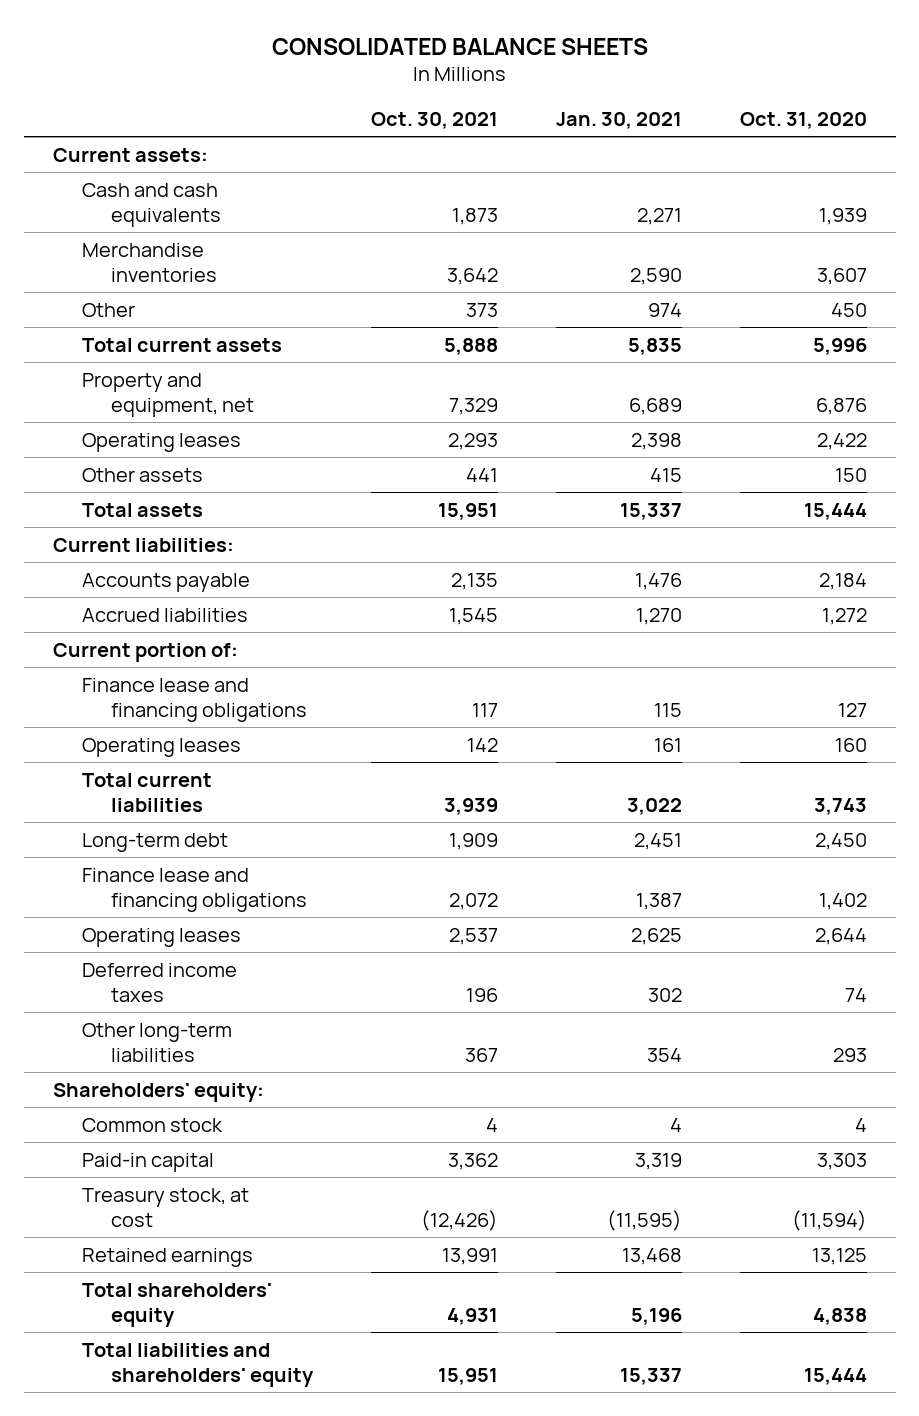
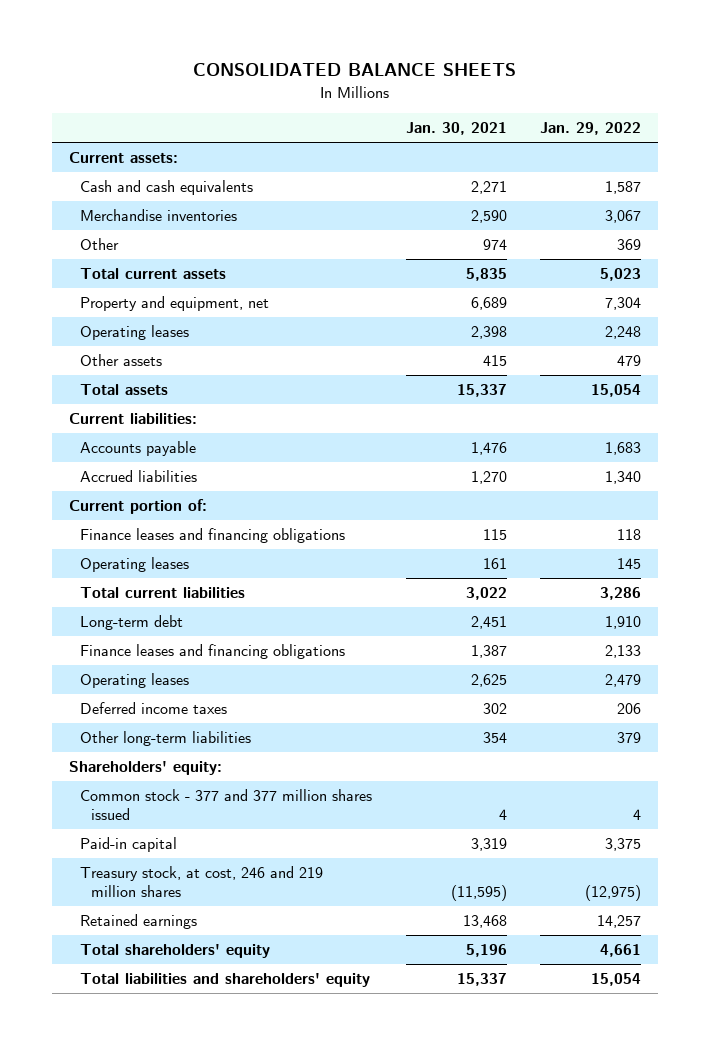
[371,112,499,130] Oct. 30, 2021 -> none
[739,112,867,130] Oct. 31, 2020 -> none
none -> [540,122,642,136] Jan. 29, 2022
[81,677,308,723] Finance lease and financing obligations -> [79,528,345,544] Finance leases and financing obligations
[81,867,308,913] Finance lease and financing obligations -> [79,644,345,660] Finance leases and financing obligations
[81,1117,223,1132] Common stock -> [79,789,372,820] Common stock - 377 and 377 million shares issued
[81,1187,249,1228] Treasury stock, at cost -> [79,866,323,897] Treasury stock, at cost, 246 and 219 million shares

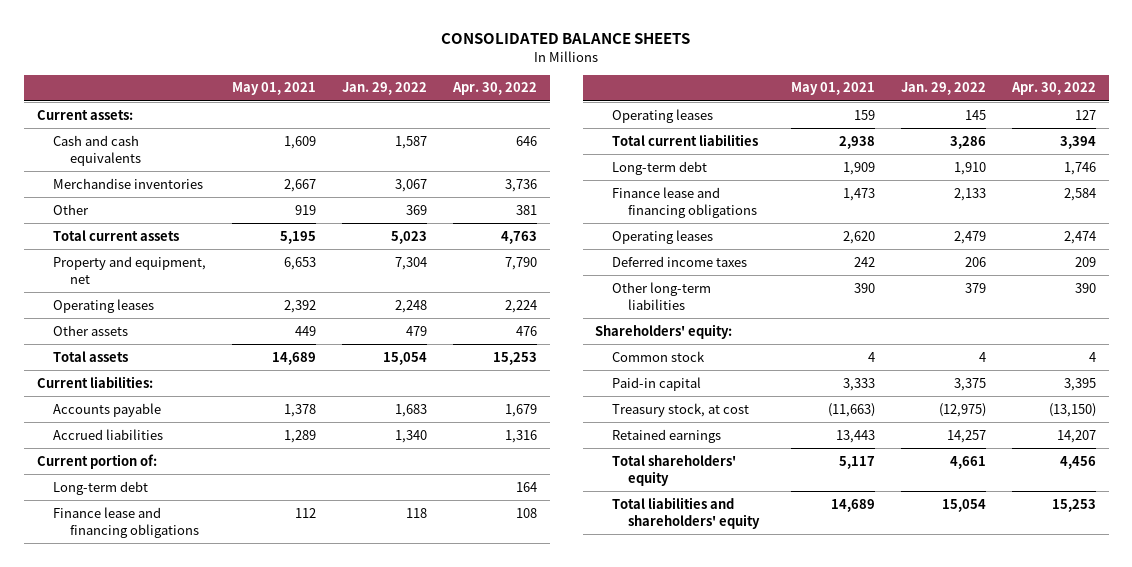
[405,122,507,136] Jan. 30, 2021 -> none
none -> [232,82,317,96] May 01, 2021
none -> [451,82,537,96] Apr. 30, 2022
none -> [53,480,149,495] Long-term debt
[79,528,345,544] Finance leases and financing obligations -> [53,506,199,538] Finance lease and financing obligations
[79,644,345,660] Finance leases and financing obligations -> [611,186,758,218] Finance lease and financing obligations
[79,789,372,820] Common stock - 377 and 377 million shares issued -> [611,350,705,362] Common stock
[79,866,323,897] Treasury stock, at cost, 246 and 219 million shares -> [611,402,749,417] Treasury stock, at cost

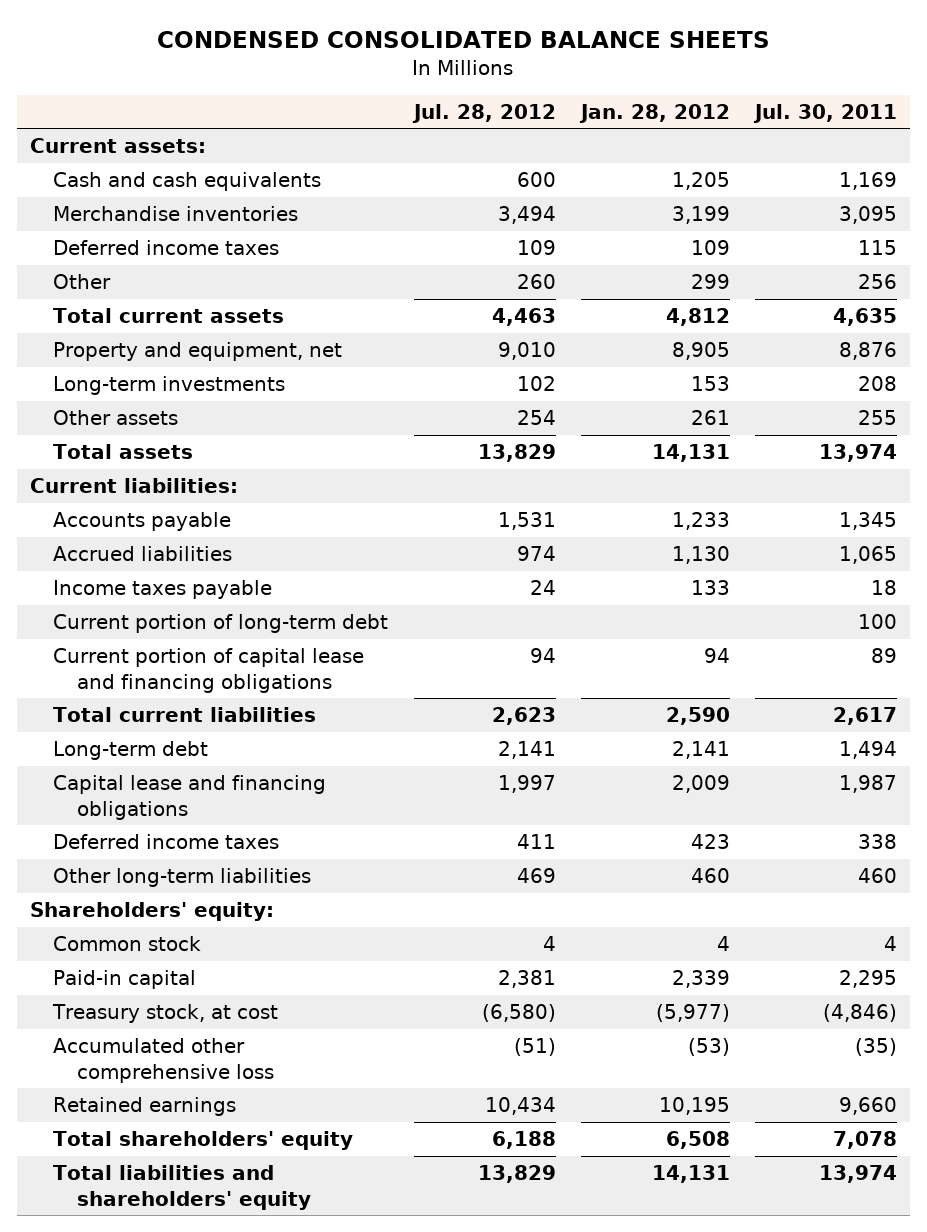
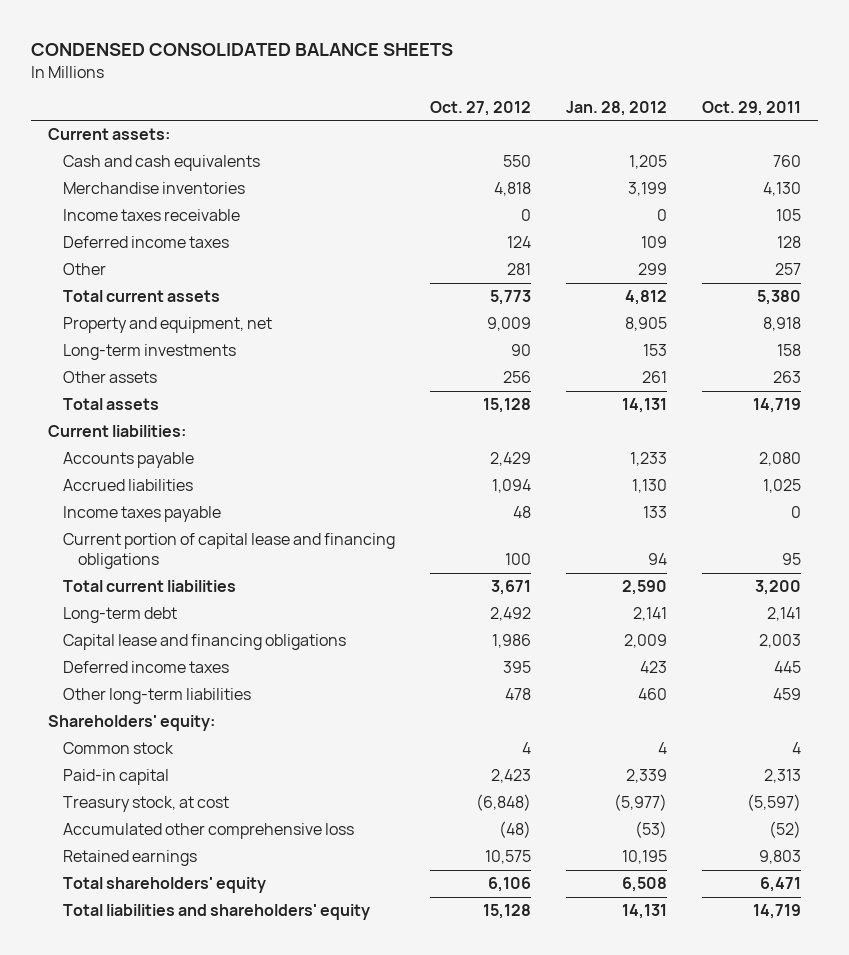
[411,104,556,124] Jul. 28, 2012 -> none
[753,104,898,124] Jul. 30, 2011 -> none
none -> [430,100,532,116] Oct. 27, 2012
none -> [701,100,801,116] Oct. 29, 2011
none -> [63,209,241,222] Income taxes receivable
[53,614,389,634] Current portion of long-term debt -> none

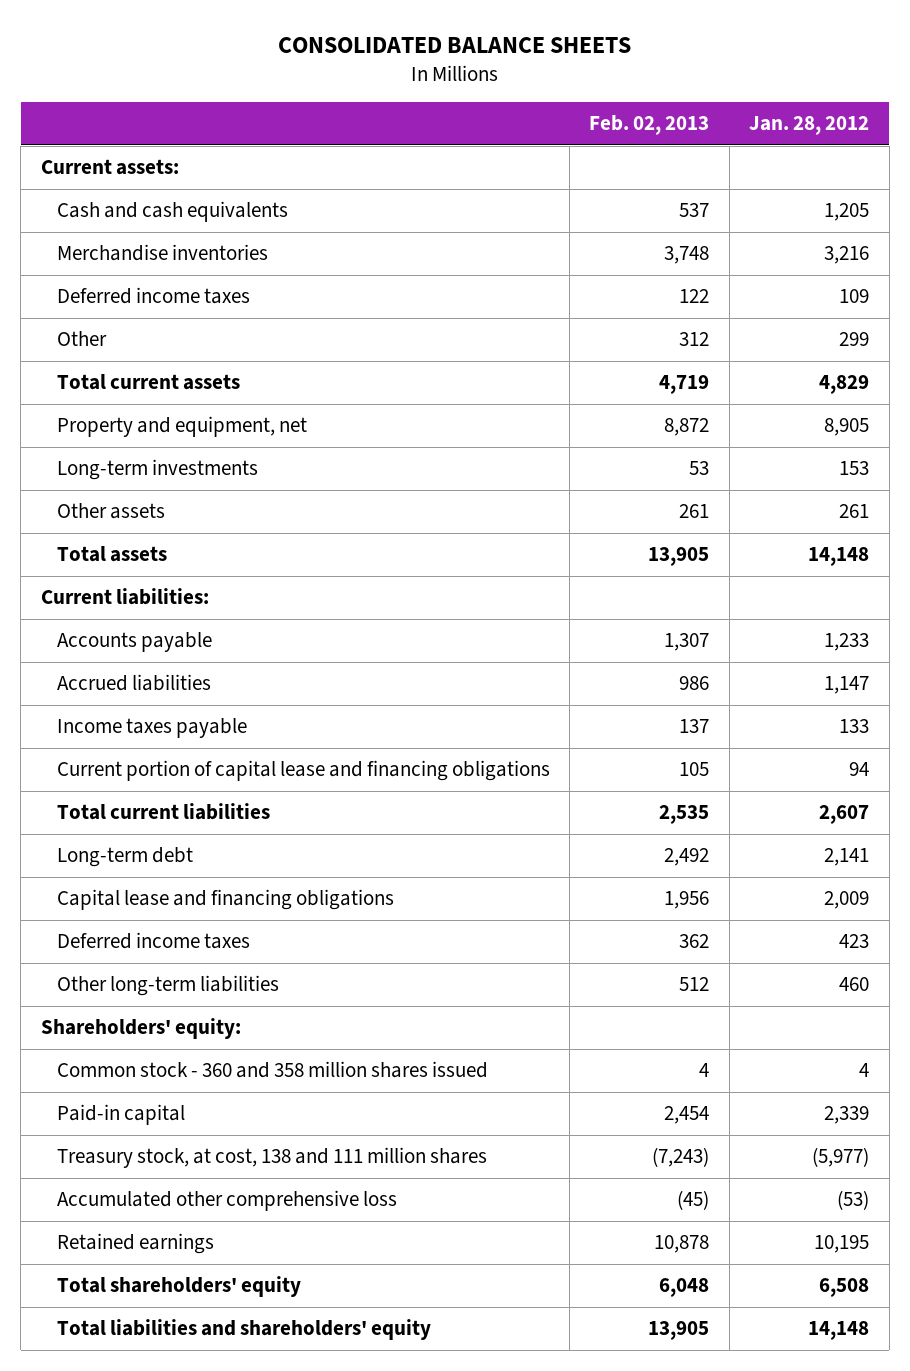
[31,43,454,57] CONDENSED CONSOLIDATED BALANCE SHEETS -> [277,37,631,54] CONSOLIDATED BALANCE SHEETS
[430,100,532,116] Oct. 27, 2012 -> none
[701,100,801,116] Oct. 29, 2011 -> none
none -> [589,115,710,136] Feb. 02, 2013
[63,209,241,222] Income taxes receivable -> none
[627,182,667,197] 3,199 -> [824,246,870,265] 3,216
[624,290,667,306] 4,812 -> [819,375,870,395] 4,829
[621,398,667,414] 14,131 -> [808,547,870,567] 14,148
[631,479,667,494] 1,130 -> [824,676,870,695] 1,147
[621,580,667,596] 2,590 -> [819,805,870,825] 2,607
[63,742,175,755] Common stock -> [56,1061,488,1079] Common stock - 360 and 358 million shares issued
[63,796,230,813] Treasury stock, at cost -> [56,1147,487,1169] Treasury stock, at cost, 138 and 111 million shares
[621,904,667,920] 14,131 -> [808,1321,870,1341] 14,148

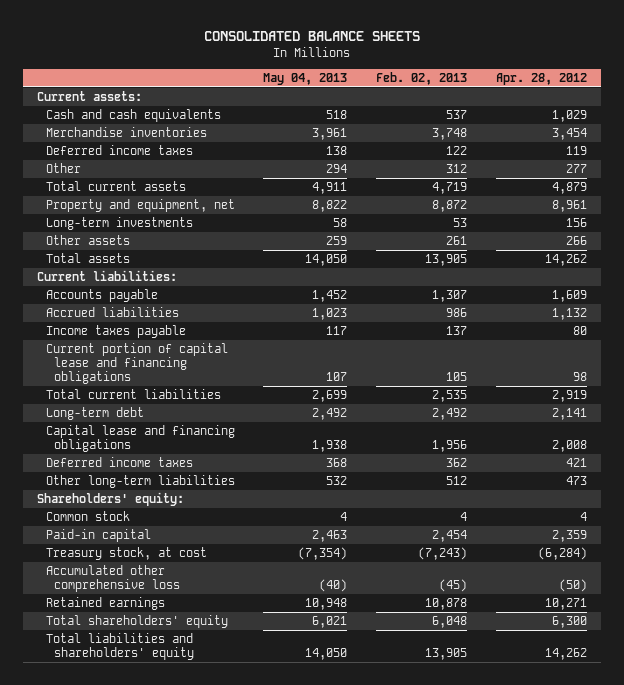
[749,116,870,136] Jan. 28, 2012 -> none
none -> [263,73,348,86] May 04, 2013
none -> [495,73,587,86] Apr. 28, 2012
[56,1061,488,1079] Common stock - 360 and 358 million shares issued -> [45,511,130,522] Common stock
[56,1147,487,1169] Treasury stock, at cost, 138 and 111 million shares -> [45,547,207,561] Treasury stock, at cost

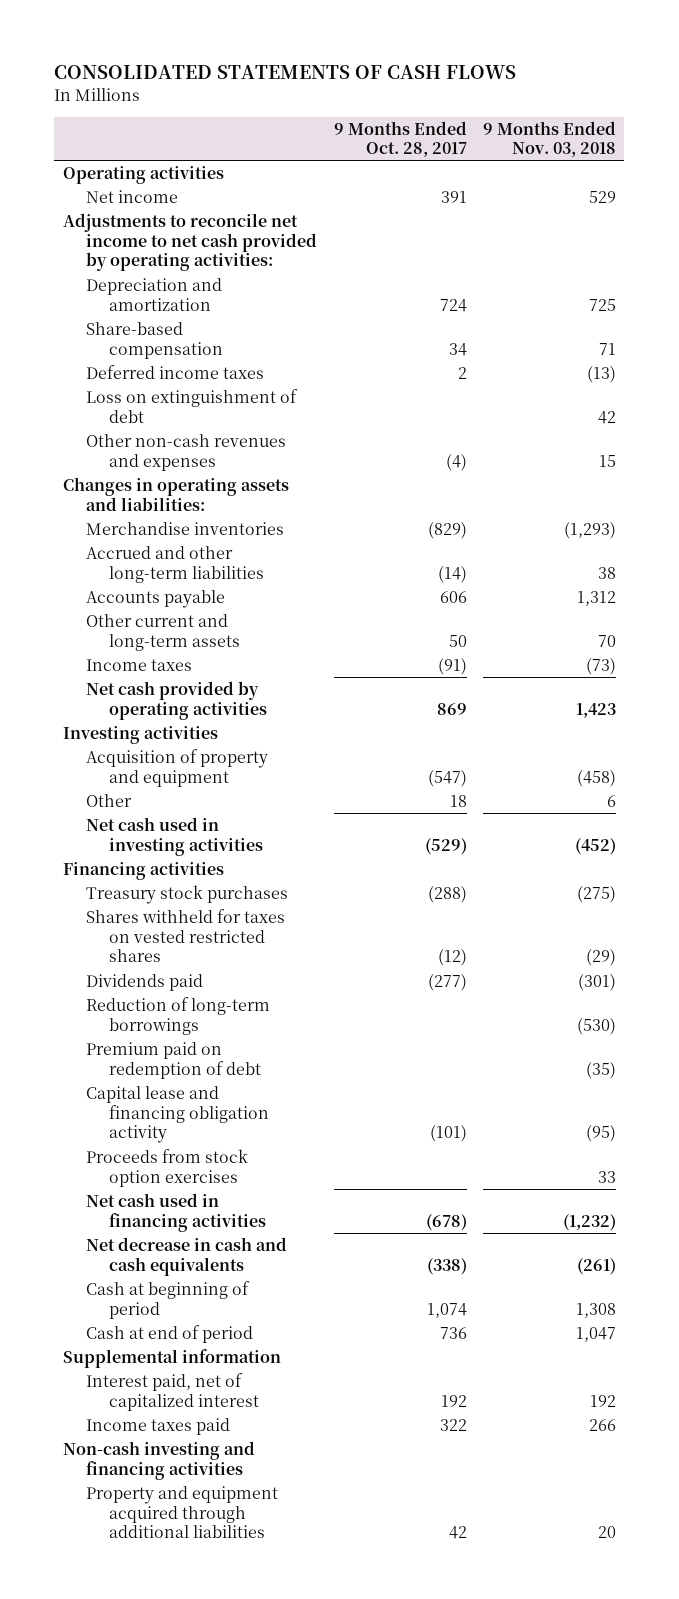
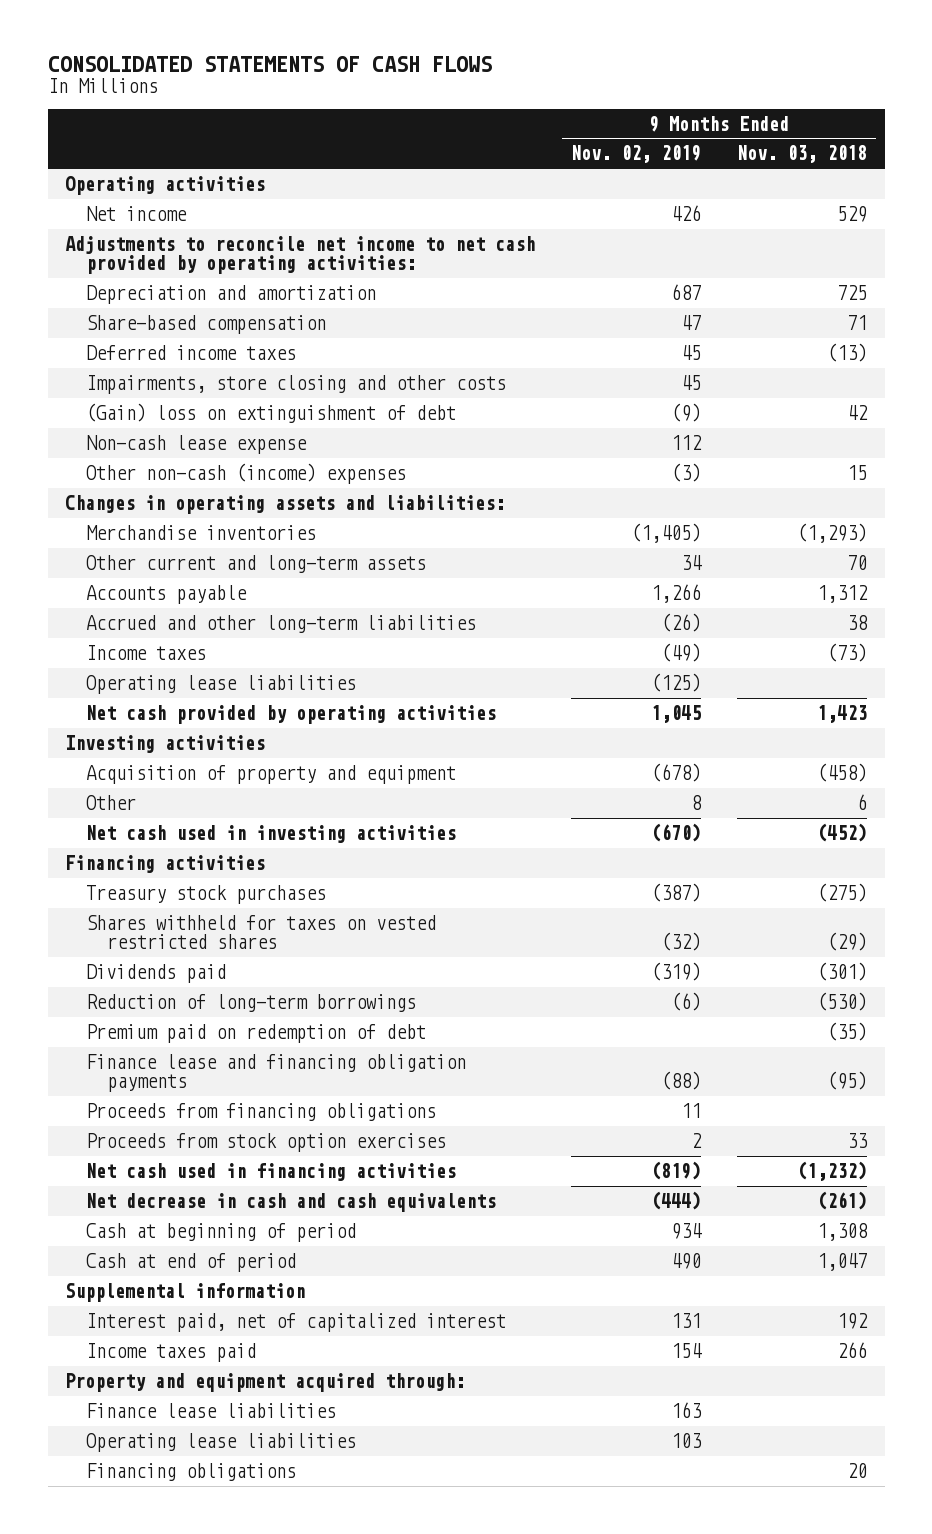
[333,120,467,158] 9 Months Ended Oct. 28, 2017 -> none
none -> [571,145,702,164] Nov. 02, 2019
none -> [85,375,506,395] Impairments, store closing and other costs
[86,388,299,423] Loss on extinguishment of debt -> [85,403,456,424] (Gain) loss on extinguishment of debt
none -> [85,435,307,455] Non-cash lease expense
[86,433,287,471] Other non-cash revenues and expenses -> [85,463,406,485] Other non-cash (income) expenses
[86,589,226,608] Accounts payable -> [85,585,247,605] Accounts payable
[86,545,265,583] Accrued and other long-term liabilities -> [85,615,476,634] Accrued and other long-term liabilities
none -> [85,675,356,695] Operating lease liabilities
[86,1085,270,1144] Capital lease and financing obligation activity -> [85,1054,466,1093] Finance lease and financing obligation payments
none -> [85,1103,436,1122] Proceeds from financing obligations
[86,1485,279,1539] Property and equipment acquired through additional liabilities -> none
[62,1440,255,1480] Non-cash investing and financing activities -> [65,1373,466,1393] Property and equipment acquired through:
none -> [85,1403,336,1419] Finance lease liabilities
none -> [85,1433,356,1453] Operating lease liabilities
none -> [85,1463,296,1482] Financing obligations

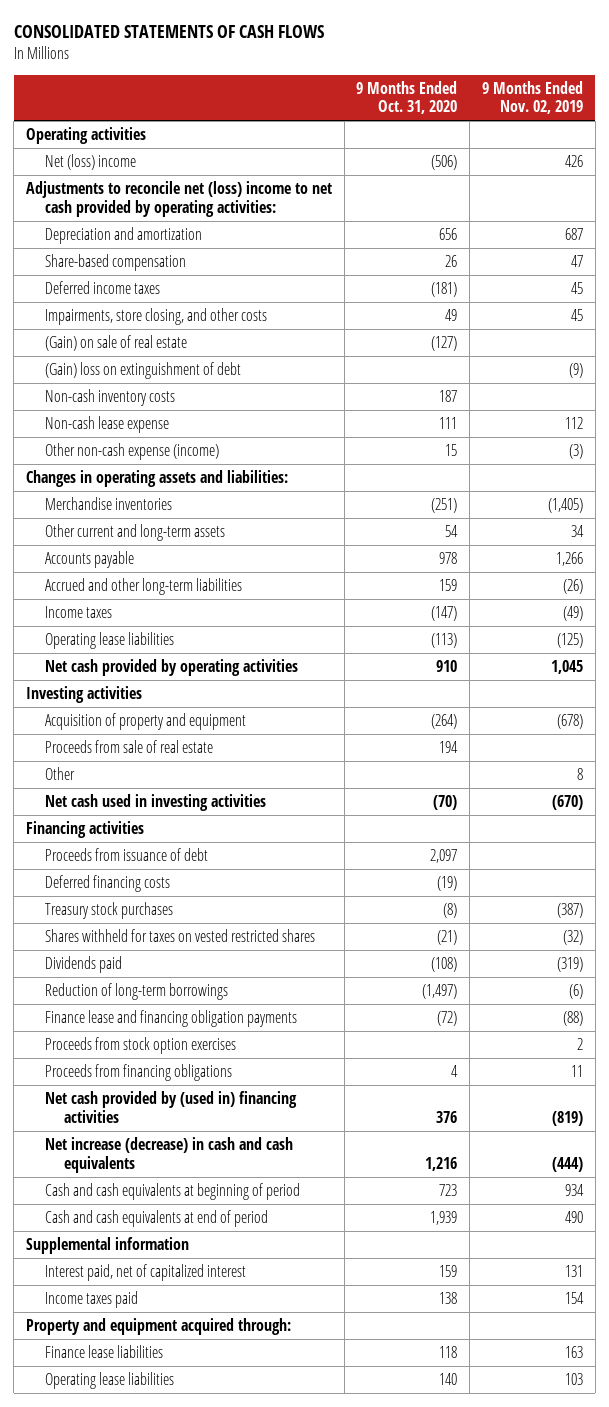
[736,145,867,164] Nov. 03, 2018 -> none
none -> [356,80,458,115] 9 Months Ended Oct. 31, 2020
[85,206,187,222] Net income -> [45,154,137,171] Net (loss) income
[65,236,536,275] Adjustments to reconcile net income to net cash provided by operating activities: -> [25,181,332,217] Adjustments to reconcile net (loss) income to net cash provided by operating activities:
[85,375,506,395] Impairments, store closing and other costs -> [45,308,268,326] Impairments, store closing, and other costs
none -> [45,335,188,352] (Gain) on sale of real estate
none -> [45,389,176,407] Non-cash inventory costs
[85,463,406,485] Other non-cash (income) expenses -> [45,443,220,461] Other non-cash expense (income)
none -> [45,740,214,754] Proceeds from sale of real estate
none -> [45,848,209,862] Proceeds from issuance of debt
none -> [45,875,171,893] Deferred financing costs
[85,1024,426,1044] Premium paid on redemption of debt -> none
[85,1103,436,1122] Proceeds from financing obligations -> [45,1064,233,1082] Proceeds from financing obligations
[85,1163,456,1182] Net cash used in financing activities -> [45,1091,298,1123] Net cash provided by (used in) financing activities
[85,1193,496,1213] Net decrease in cash and cash equivalents -> [45,1137,294,1173] Net increase (decrease) in cash and cash equivalents
[85,1223,356,1243] Cash at beginning of period -> [45,1183,301,1201] Cash and cash equivalents at beginning of period
[85,1253,296,1273] Cash at end of period -> [45,1210,269,1228] Cash and cash equivalents at end of period
[85,1463,296,1482] Financing obligations -> none

